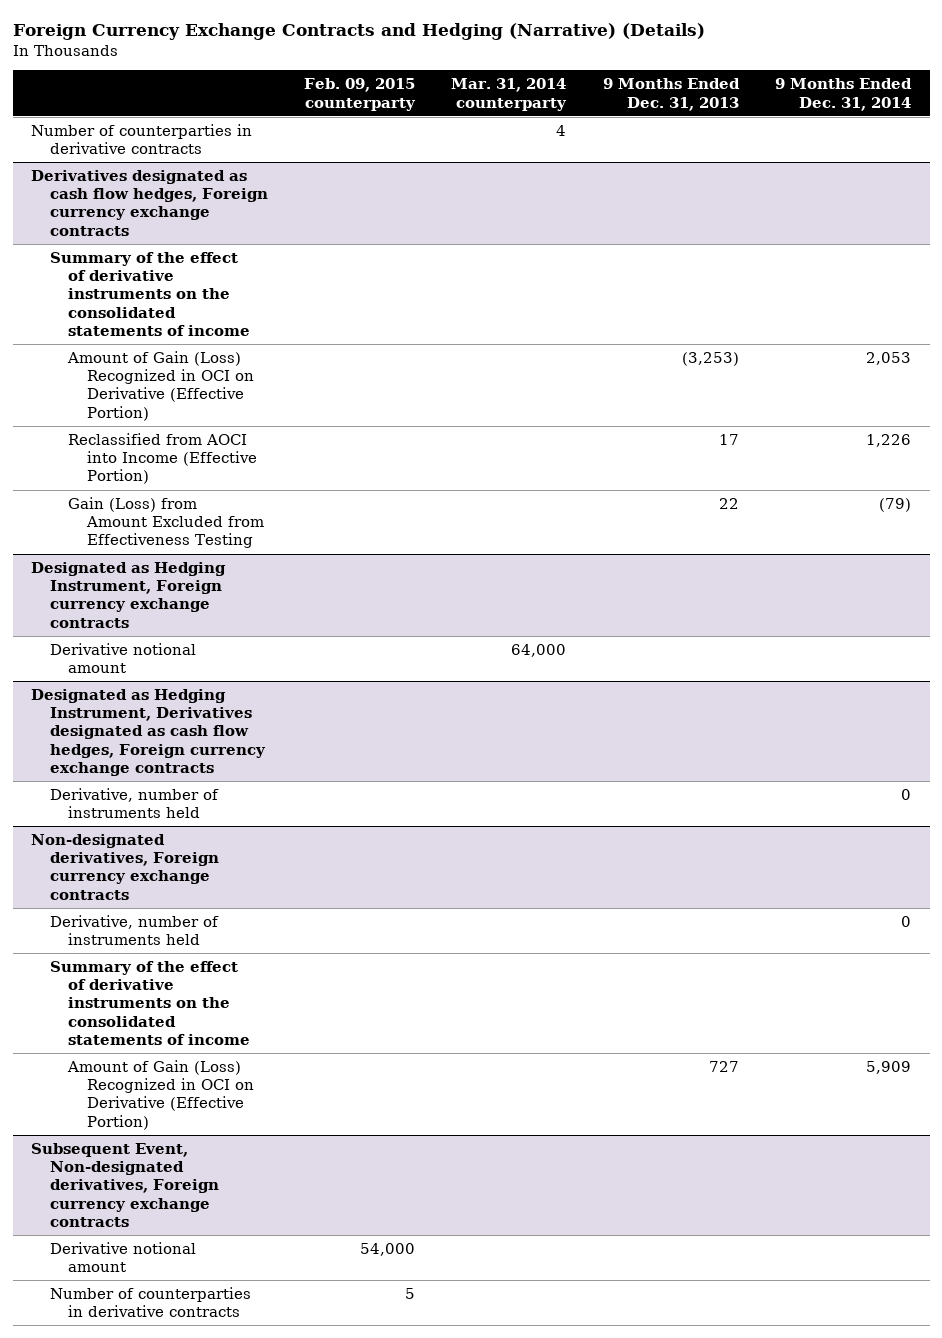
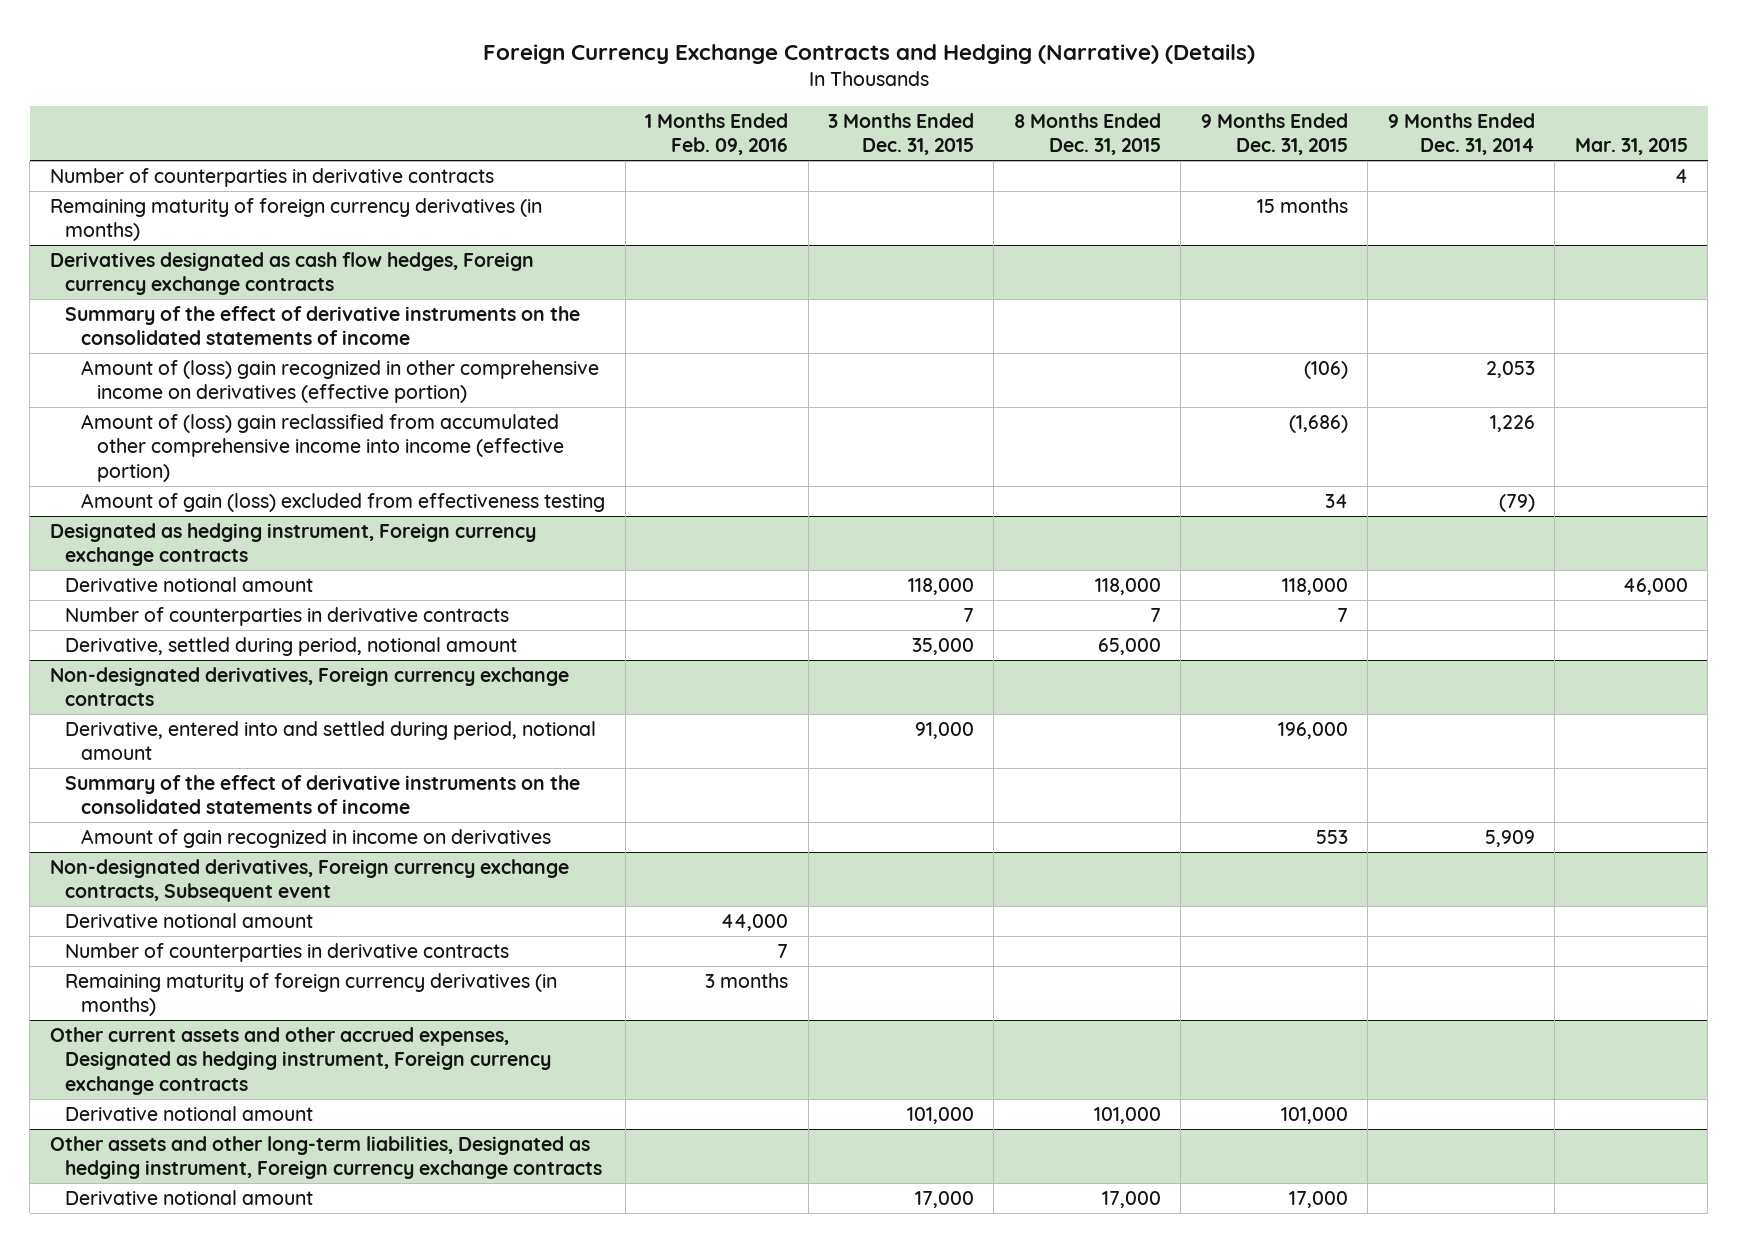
[304,78,417,111] Feb. 09, 2015 counterparty -> none
[451,78,568,111] Mar. 31, 2014 counterparty -> none
[602,78,740,111] 9 Months Ended Dec. 31, 2013 -> none
none -> [645,112,789,156] 1 Months Ended Feb. 09, 2016
none -> [827,112,974,156] 3 Months Ended Dec. 31, 2015
none -> [1013,112,1161,156] 8 Months Ended Dec. 31, 2015
none -> [1200,112,1348,156] 9 Months Ended Dec. 31, 2015
none -> [1574,138,1688,156] Mar. 31, 2015
none -> [49,197,542,242] Remaining maturity of foreign currency derivatives (in months)
[67,350,254,421] Amount of Gain (Loss) Recognized in OCI on Derivative (Effective Portion) -> [81,359,600,404] Amount of (loss) gain recognized in other comprehensive income on derivatives (effective portion)
[68,432,257,485] Reclassified from AOCI into Income (Effective Portion) -> [81,413,564,483] Amount of (loss) gain reclassified from accumulated other comprehensive income into income (effective portion)
[68,496,264,549] Gain (Loss) from Amount Excluded from Effectiveness Testing -> [81,492,606,512] Amount of gain (loss) excluded from effectiveness testing
[30,561,226,628] Designated as Hedging Instrument, Foreign currency exchange contracts -> [49,522,536,567] Designated as hedging instrument, Foreign currency exchange contracts
[30,688,266,776] Designated as Hedging Instrument, Derivatives designated as cash flow hedges, Foreign currency exchange contracts -> none
[49,787,219,819] Derivative, number of instruments held -> none
none -> [65,606,510,626] Number of counterparties in derivative contracts
none -> [65,636,518,656] Derivative, settled during period, notional amount
[49,914,219,946] Derivative, number of instruments held -> none
none -> [65,720,597,761] Derivative, entered into and settled during period, notional amount
[67,1059,254,1130] Amount of Gain (Loss) Recognized in OCI on Derivative (Effective Portion) -> [81,828,552,848] Amount of gain recognized in income on derivatives
[30,1142,219,1227] Subsequent Event, Non-designated derivatives, Foreign currency exchange contracts -> [49,858,569,903] Non-designated derivatives, Foreign currency exchange contracts, Subsequent event
none -> [65,972,558,1017] Remaining maturity of foreign currency derivatives (in months)
none -> [49,1026,552,1096] Other current assets and other accrued expenses, Designated as hedging instrument, Foreign currency exchange contracts
none -> [65,1105,314,1121] Derivative notional amount
none -> [49,1135,603,1180] Other assets and other long-term liabilities, Designated as hedging instrument, Foreign currency exchange contracts
none -> [65,1189,314,1205] Derivative notional amount

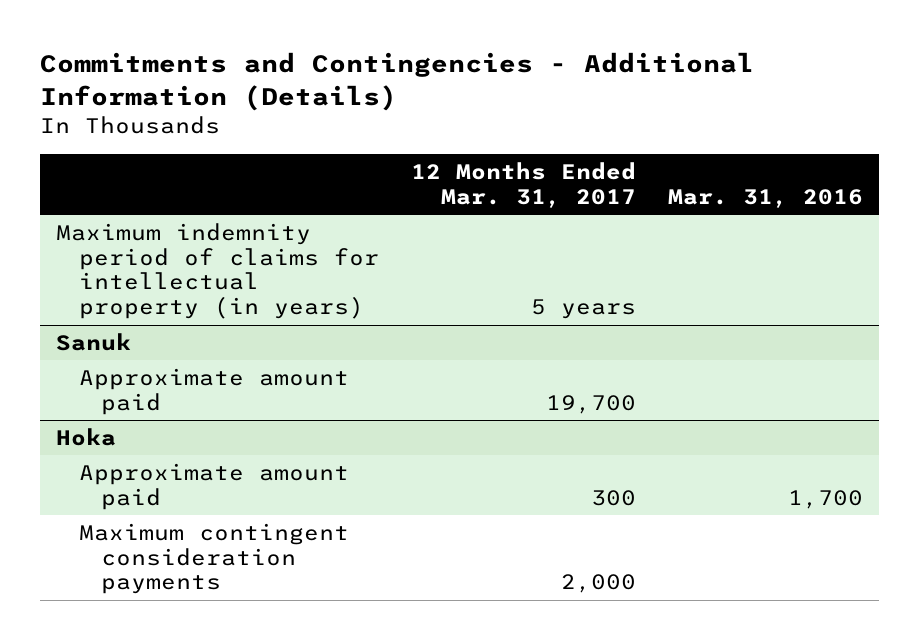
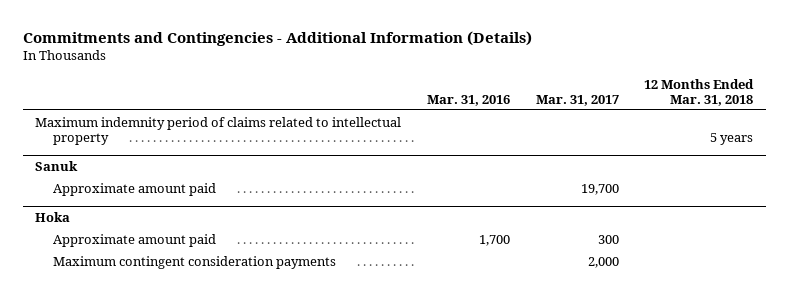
[410,161,636,208] 12 Months Ended Mar. 31, 2017 -> none
none -> [535,94,619,106] Mar. 31, 2017
none -> [644,78,755,106] 12 Months Ended Mar. 31, 2018
[56,222,379,320] Maximum indemnity period of claims for intellectual property (in years) -> [35,116,402,145] Maximum indemnity period of claims related to intellectual property

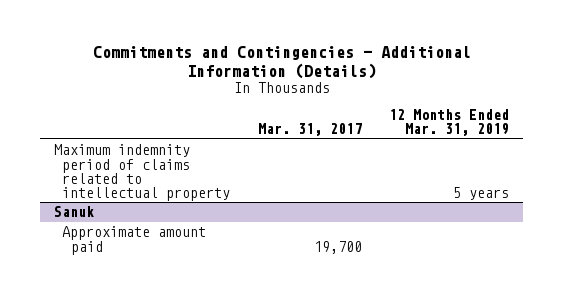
[427,94,511,106] Mar. 31, 2016 -> none
[644,78,755,106] 12 Months Ended Mar. 31, 2018 -> none
none -> [389,109,510,137] 12 Months Ended Mar. 31, 2019
[35,212,71,223] Hoka -> none
[53,233,217,247] Approximate amount paid -> none
[53,255,337,269] Maximum contingent consideration payments -> none

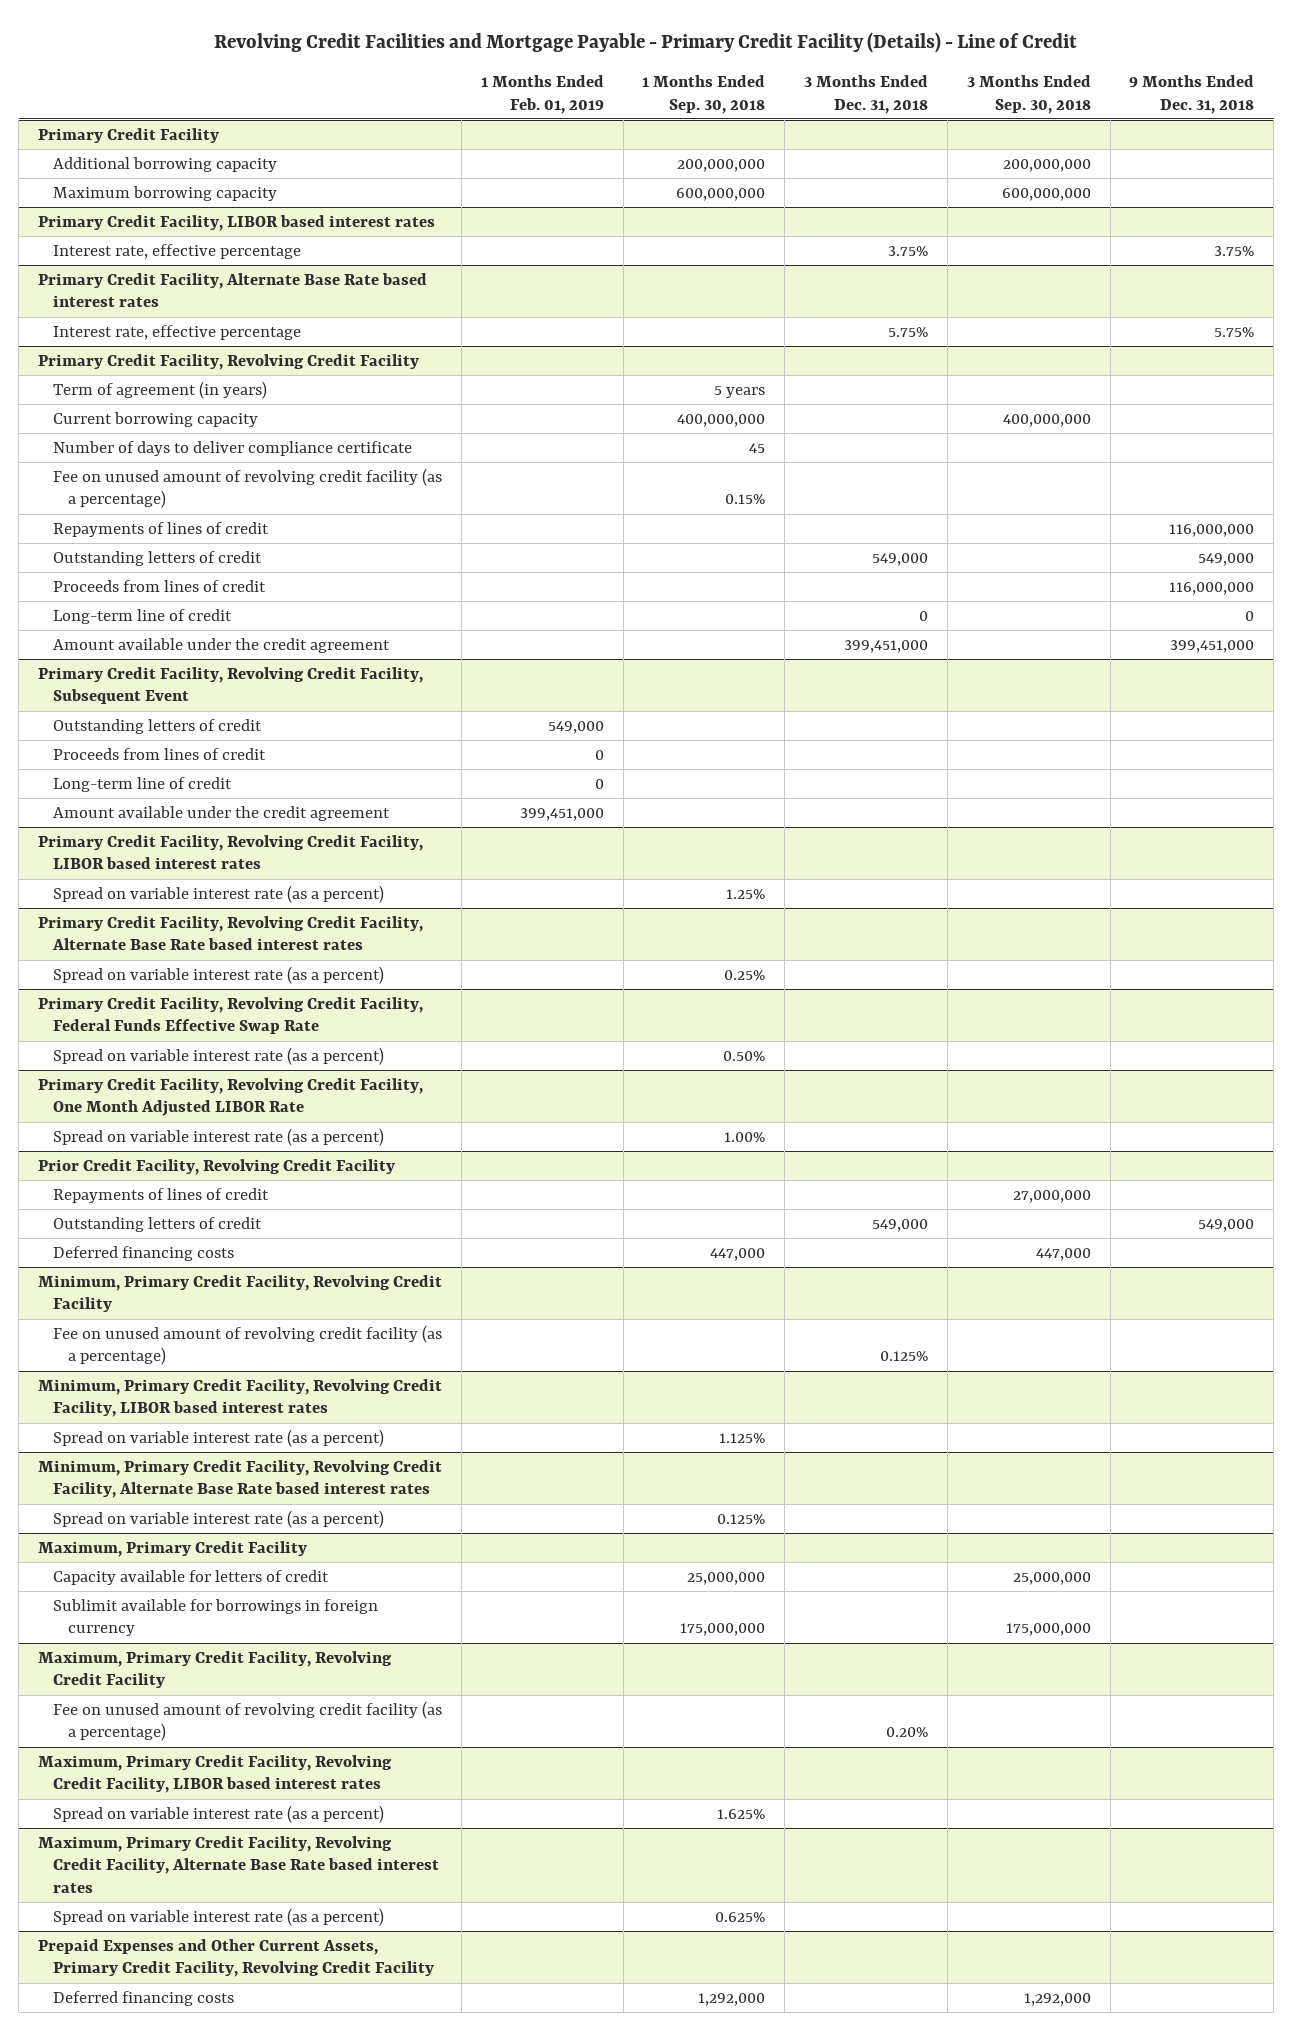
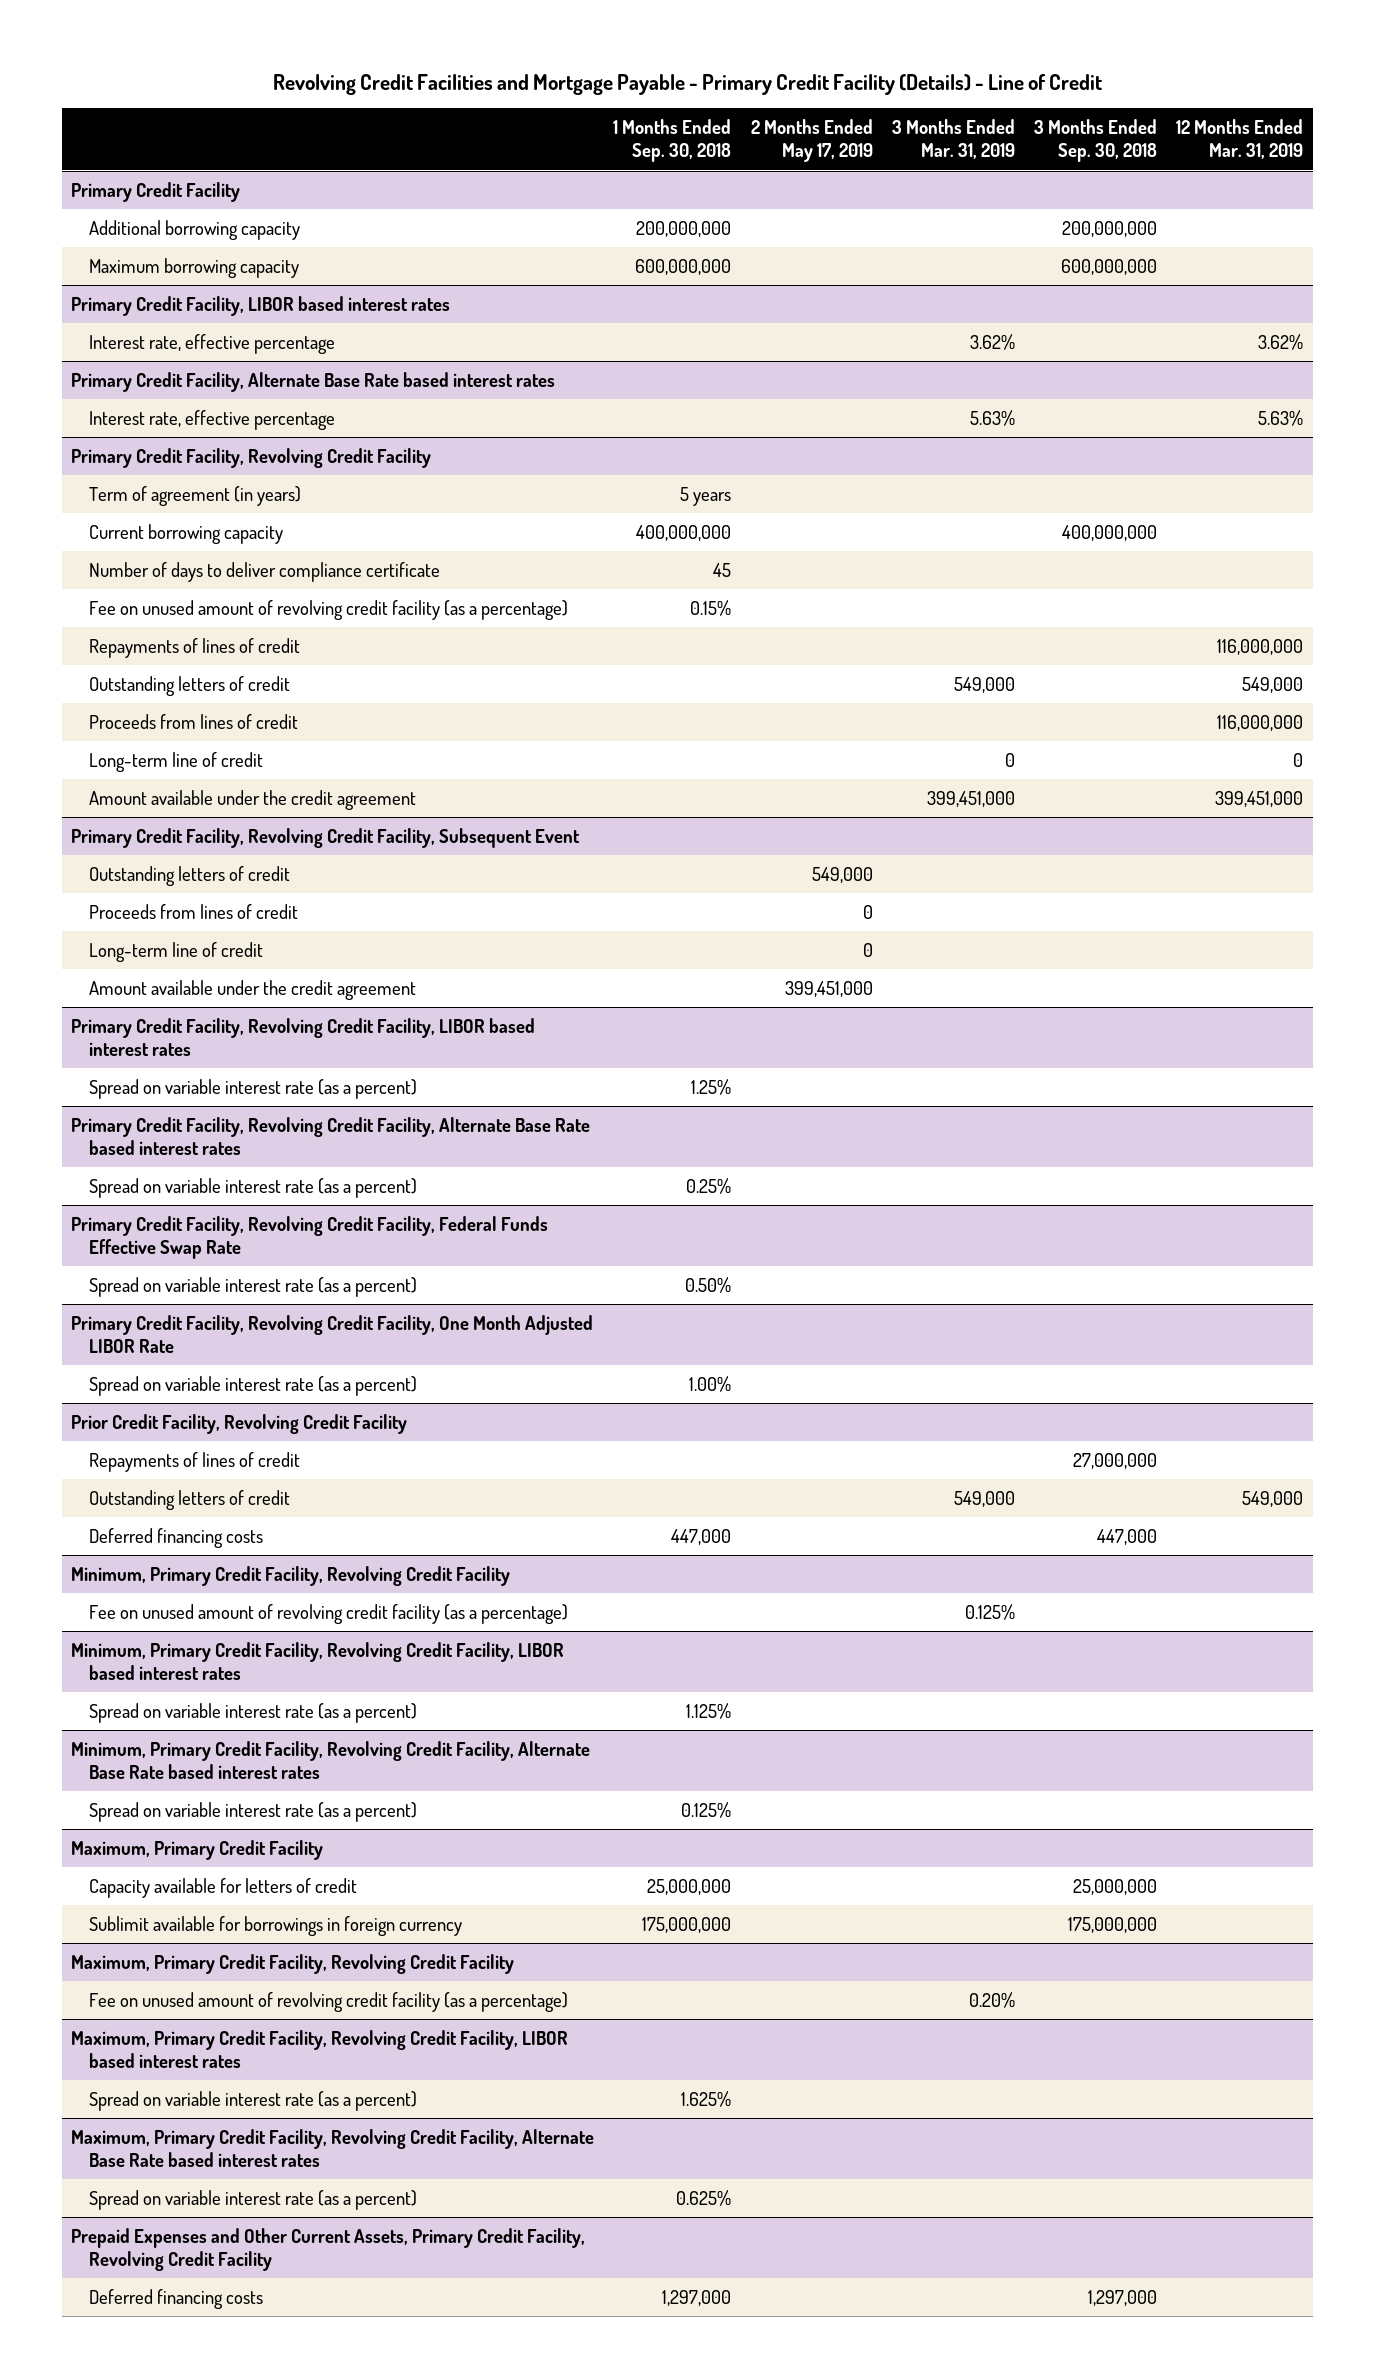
[480,74,604,114] 1 Months Ended Feb. 01, 2019 -> none
[804,74,929,114] 3 Months Ended Dec. 31, 2018 -> none
[1129,74,1255,114] 9 Months Ended Dec. 31, 2018 -> none
none -> [750,118,873,163] 2 Months Ended May 17, 2019
none -> [891,118,1015,160] 3 Months Ended Mar. 31, 2019
none -> [1176,118,1304,160] 12 Months Ended Mar. 31, 2019
[698,1992,766,2006] 1,292,000 -> [662,2289,732,2306] 1,297,000
[1023,1992,1091,2006] 1,292,000 -> [1087,2289,1157,2306] 1,297,000

